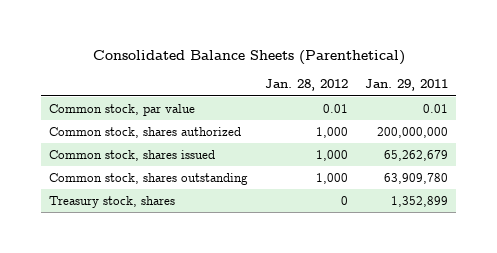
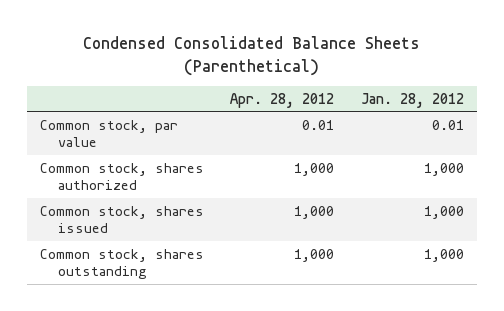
[92,50,405,66] Consolidated Balance Sheets (Parenthetical) -> [82,36,420,76] Condensed Consolidated Balance Sheets (Parenthetical)
[364,79,448,92] Jan. 29, 2011 -> none
none -> [230,92,335,108] Apr. 28, 2012
[49,195,176,208] Treasury stock, shares -> none

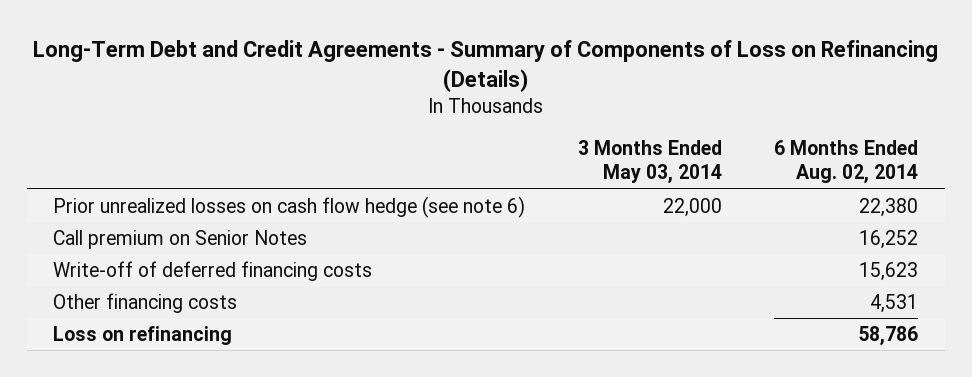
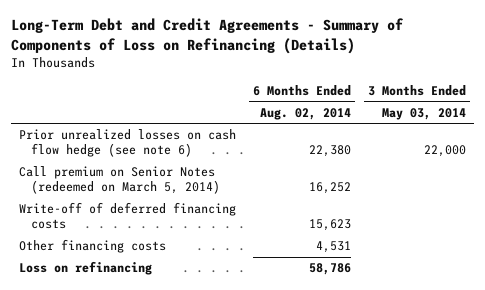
[53,230,308,250] Call premium on Senior Notes -> [19,166,221,195] Call premium on Senior Notes (redeemed on March 5, 2014)

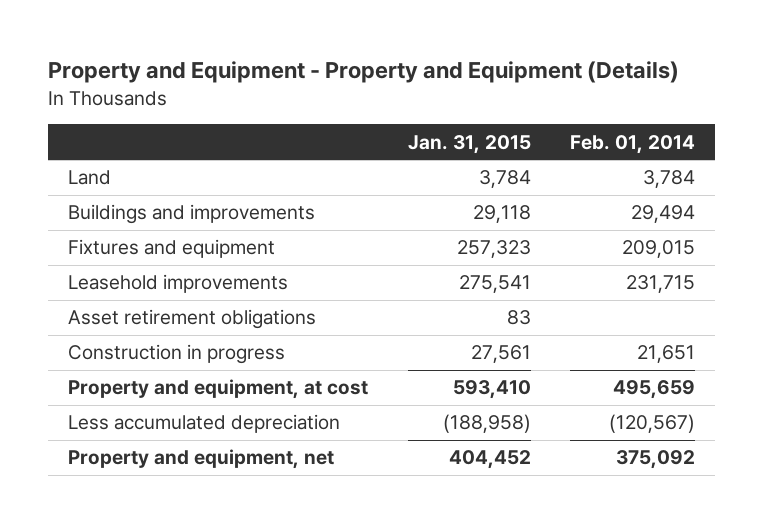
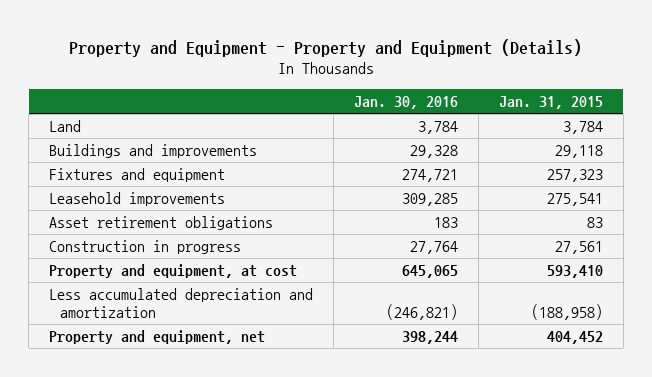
[570,134,696,154] Feb. 01, 2014 -> none
none -> [353,95,458,109] Jan. 30, 2016
[67,414,340,434] Less accumulated depreciation -> [49,288,314,318] Less accumulated depreciation and amortization

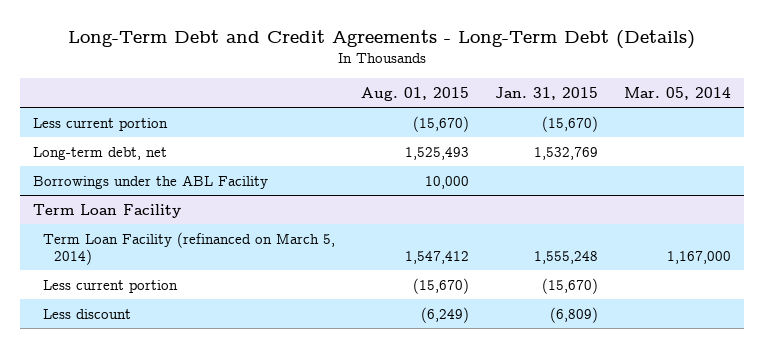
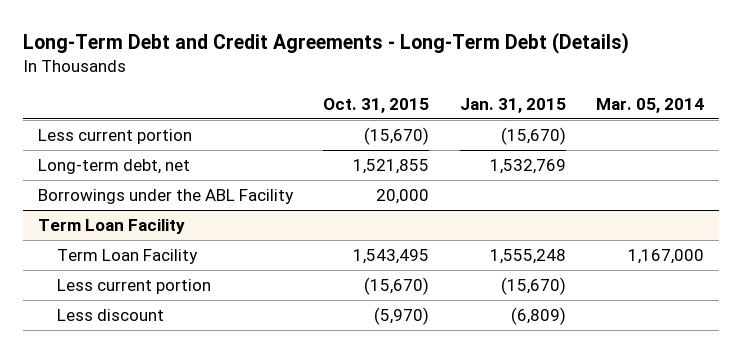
[361,87,470,102] Aug. 01, 2015 -> none
none -> [323,97,430,113] Oct. 31, 2015
[43,231,336,266] Term Loan Facility (refinanced on March 5, 2014) -> [56,248,198,264] Term Loan Facility

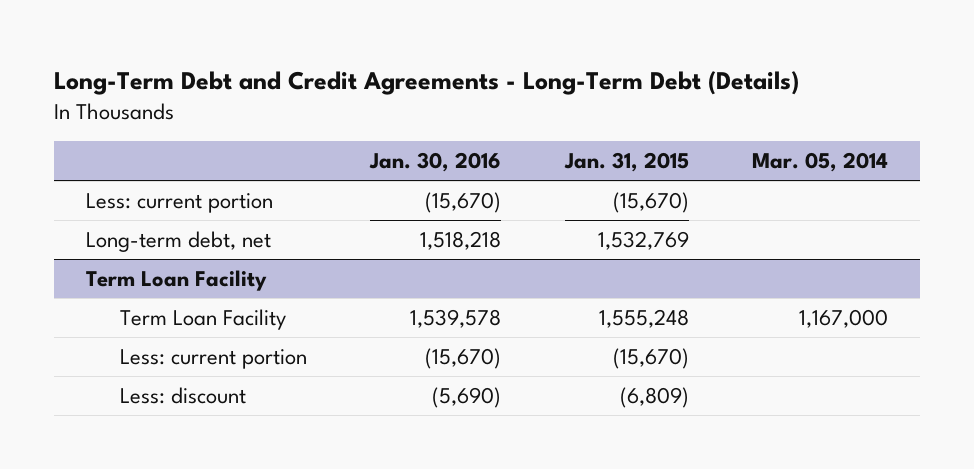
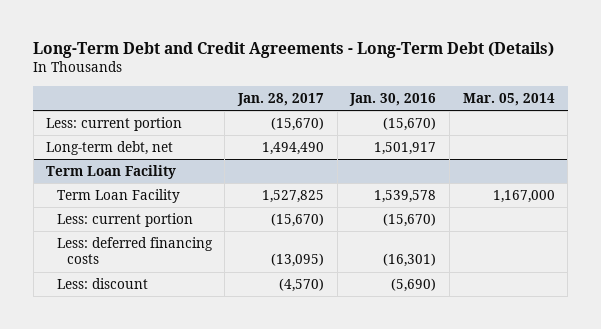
[563,152,689,173] Jan. 31, 2015 -> none
none -> [237,92,325,106] Jan. 28, 2017
[420,230,502,250] 1,518,218 -> [374,142,437,156] 1,501,917
none -> [56,237,213,265] Less: deferred financing costs

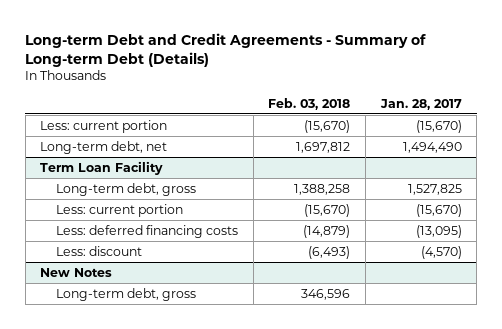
[33,42,555,59] Long-Term Debt and Credit Agreements - Long-Term Debt (Details) -> [25,32,427,67] Long-term Debt and Credit Agreements - Summary of Long-term Debt (Details)
[349,92,437,106] Jan. 30, 2016 -> none
[462,92,555,106] Mar. 05, 2014 -> none
none -> [268,97,351,110] Feb. 03, 2018
[56,189,180,204] Term Loan Facility -> [55,182,196,196] Long-term debt, gross
none -> [40,267,113,277] New Notes
none -> [55,287,196,301] Long-term debt, gross

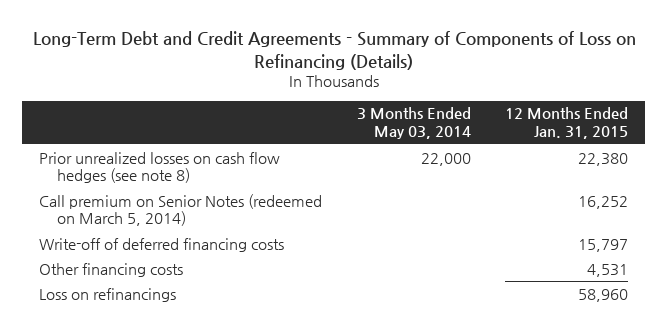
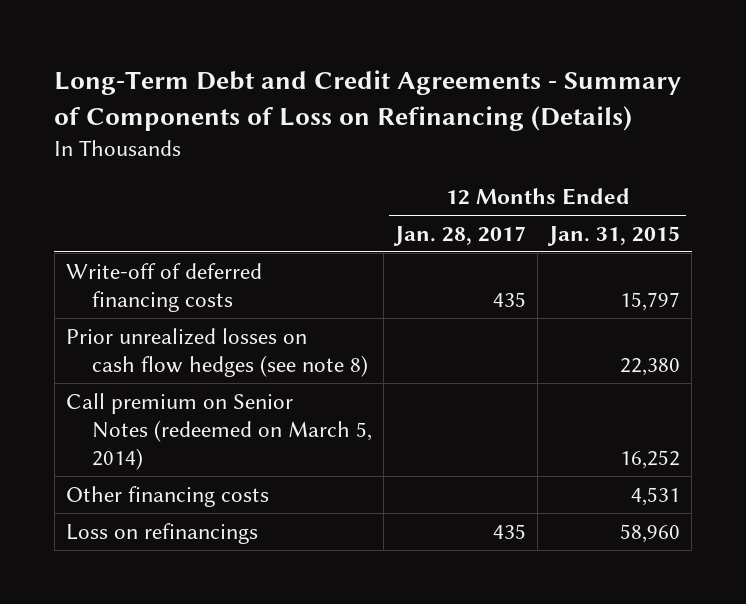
[356,107,471,140] 3 Months Ended May 03, 2014 -> none
none -> [393,226,527,247] Jan. 28, 2017
[39,237,285,252] Write-off of deferred financing costs -> [65,262,262,313] Write-off of deferred financing costs

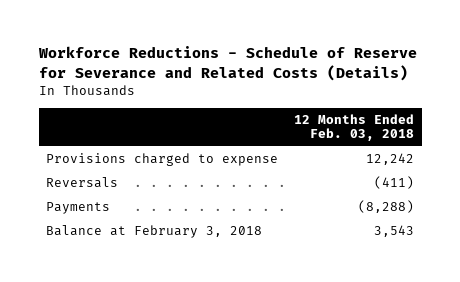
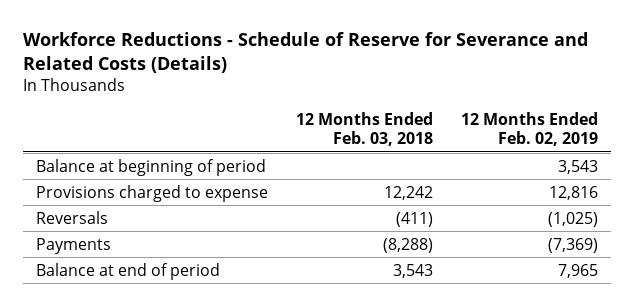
none -> [460,111,598,147] 12 Months Ended Feb. 02, 2019
none -> [36,158,267,176] Balance at beginning of period
[46,225,263,239] Balance at February 3, 2018 -> [36,262,221,280] Balance at end of period

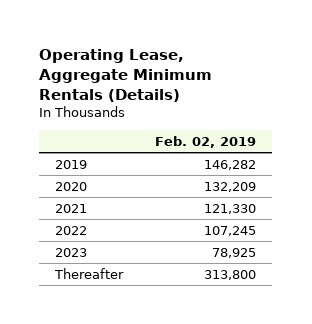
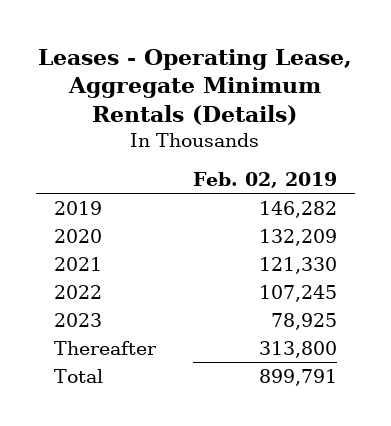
[39,48,213,102] Operating Lease, Aggregate Minimum Rentals (Details) -> [38,48,353,126] Leases - Operating Lease, Aggregate Minimum Rentals (Details)
none -> [54,368,104,383] Total

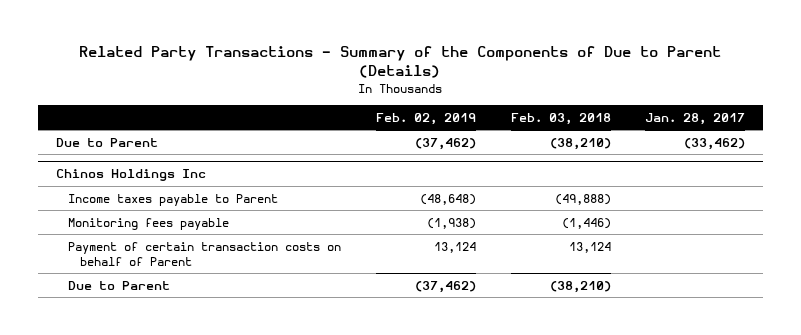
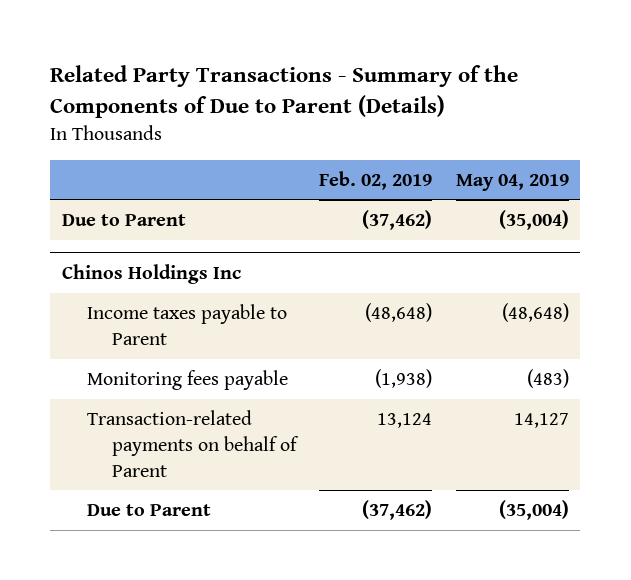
[510,112,611,125] Feb. 03, 2018 -> none
[645,112,746,125] Jan. 28, 2017 -> none
none -> [455,173,569,191] May 04, 2019
[68,241,342,266] Payment of certain transaction costs on behalf of Parent -> [86,410,299,477] Transaction-related payments on behalf of Parent

